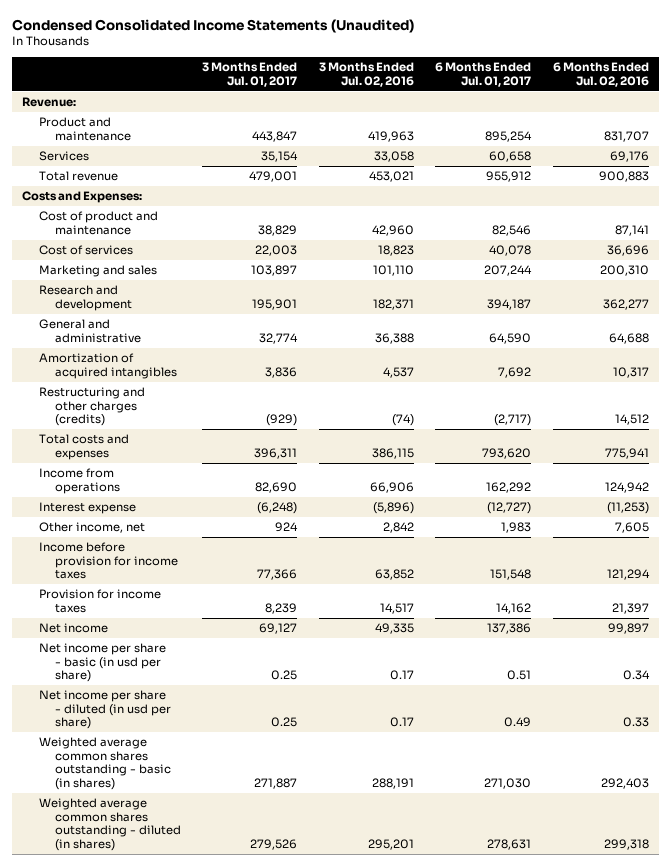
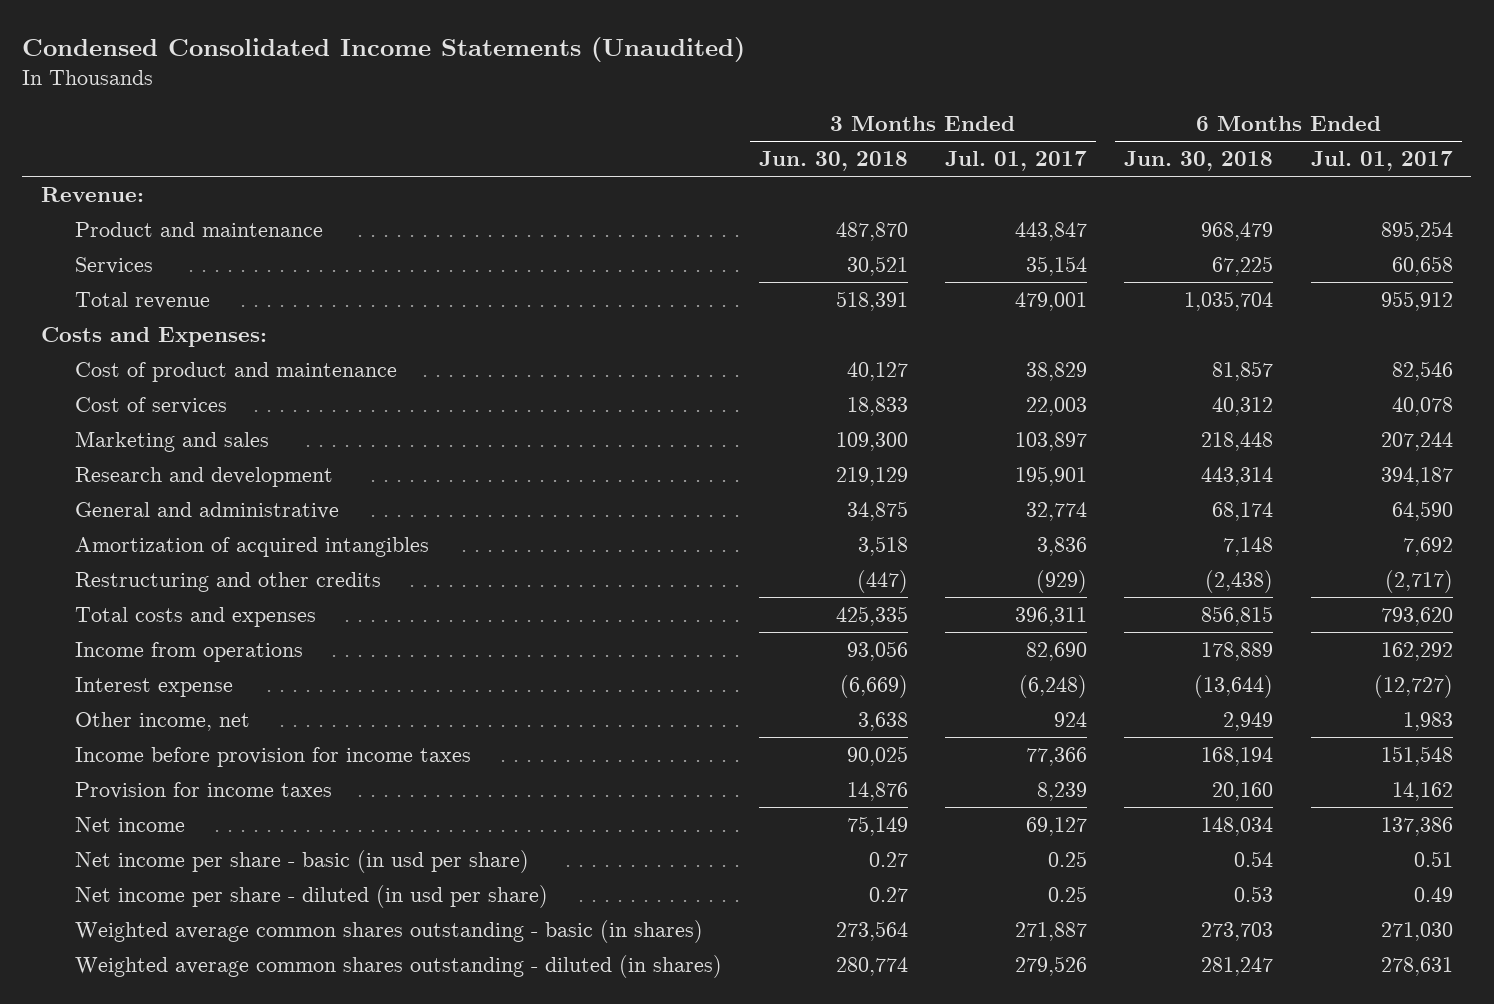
[318,62,414,87] 3 Months Ended Jul. 02, 2016 -> none
[552,62,649,87] 6 Months Ended Jul. 02, 2016 -> none
none -> [758,151,908,172] Jun. 30, 2018
none -> [1124,151,1274,172] Jun. 30, 2018
[38,387,145,427] Restructuring and other charges (credits) -> [74,571,381,592] Restructuring and other credits

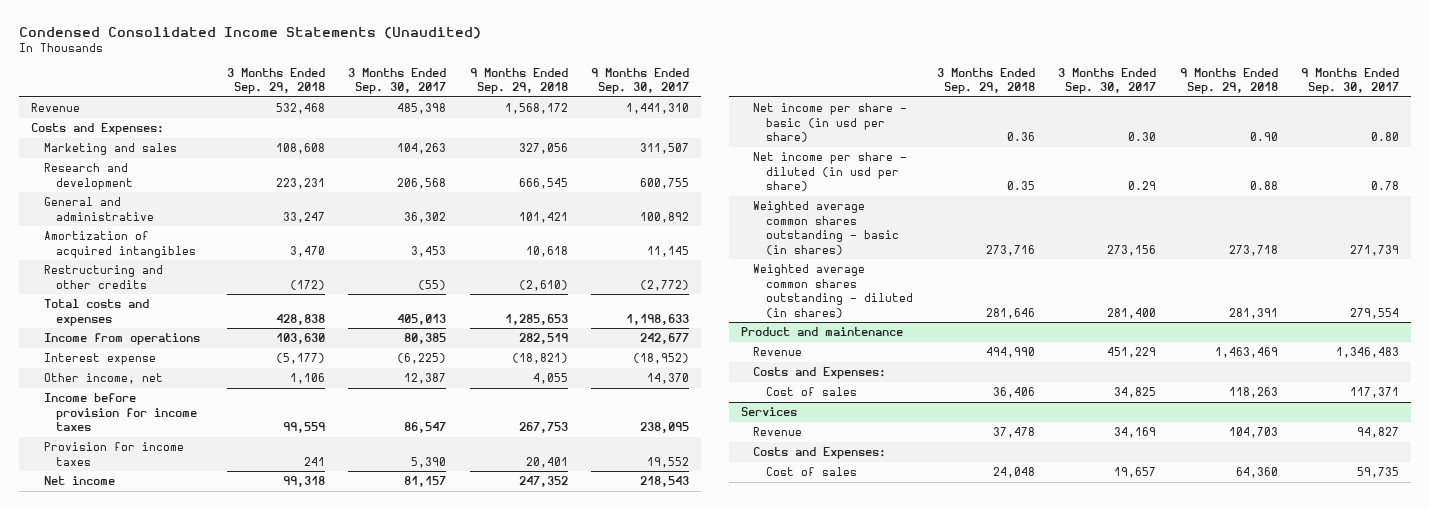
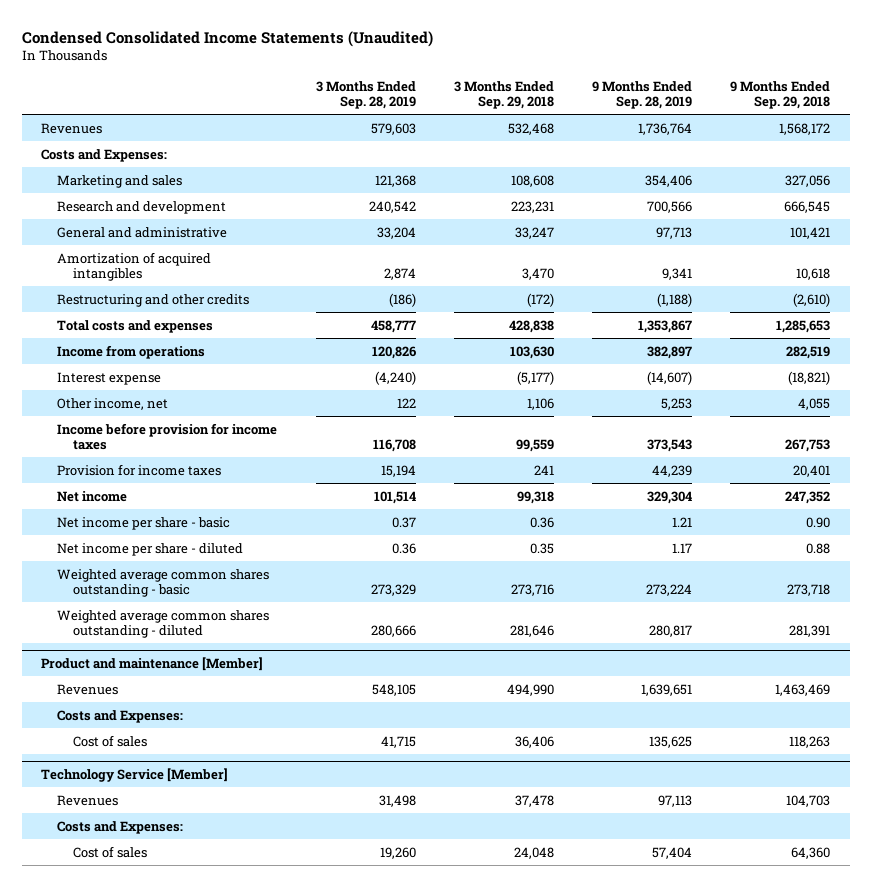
[348,67,447,95] 3 Months Ended Sep. 30, 2017 -> none
[591,67,690,95] 9 Months Ended Sep. 30, 2017 -> none
none -> [315,80,416,110] 3 Months Ended Sep. 28, 2019
none -> [592,80,693,110] 9 Months Ended Sep. 28, 2019
[30,103,80,113] Revenue -> [41,122,103,134] Revenues
[753,103,908,143] Net income per share - basic (in usd per share) -> [57,516,231,530] Net income per share - basic
[753,152,908,192] Net income per share - diluted (in usd per share) -> [57,542,244,556] Net income per share - diluted
[753,201,900,255] Weighted average common shares outstanding - basic (in shares) -> [57,568,270,597] Weighted average common shares outstanding - basic
[753,264,914,318] Weighted average common shares outstanding - diluted (in shares) -> [57,609,270,638] Weighted average common shares outstanding - diluted
[740,327,903,337] Product and maintenance -> [41,657,264,672] Product and maintenance [Member]
[753,347,803,357] Revenue -> [57,683,119,695] Revenues
[740,407,797,417] Services -> [41,768,229,783] Technology Service [Member]
[753,427,803,437] Revenue -> [57,794,119,806] Revenues

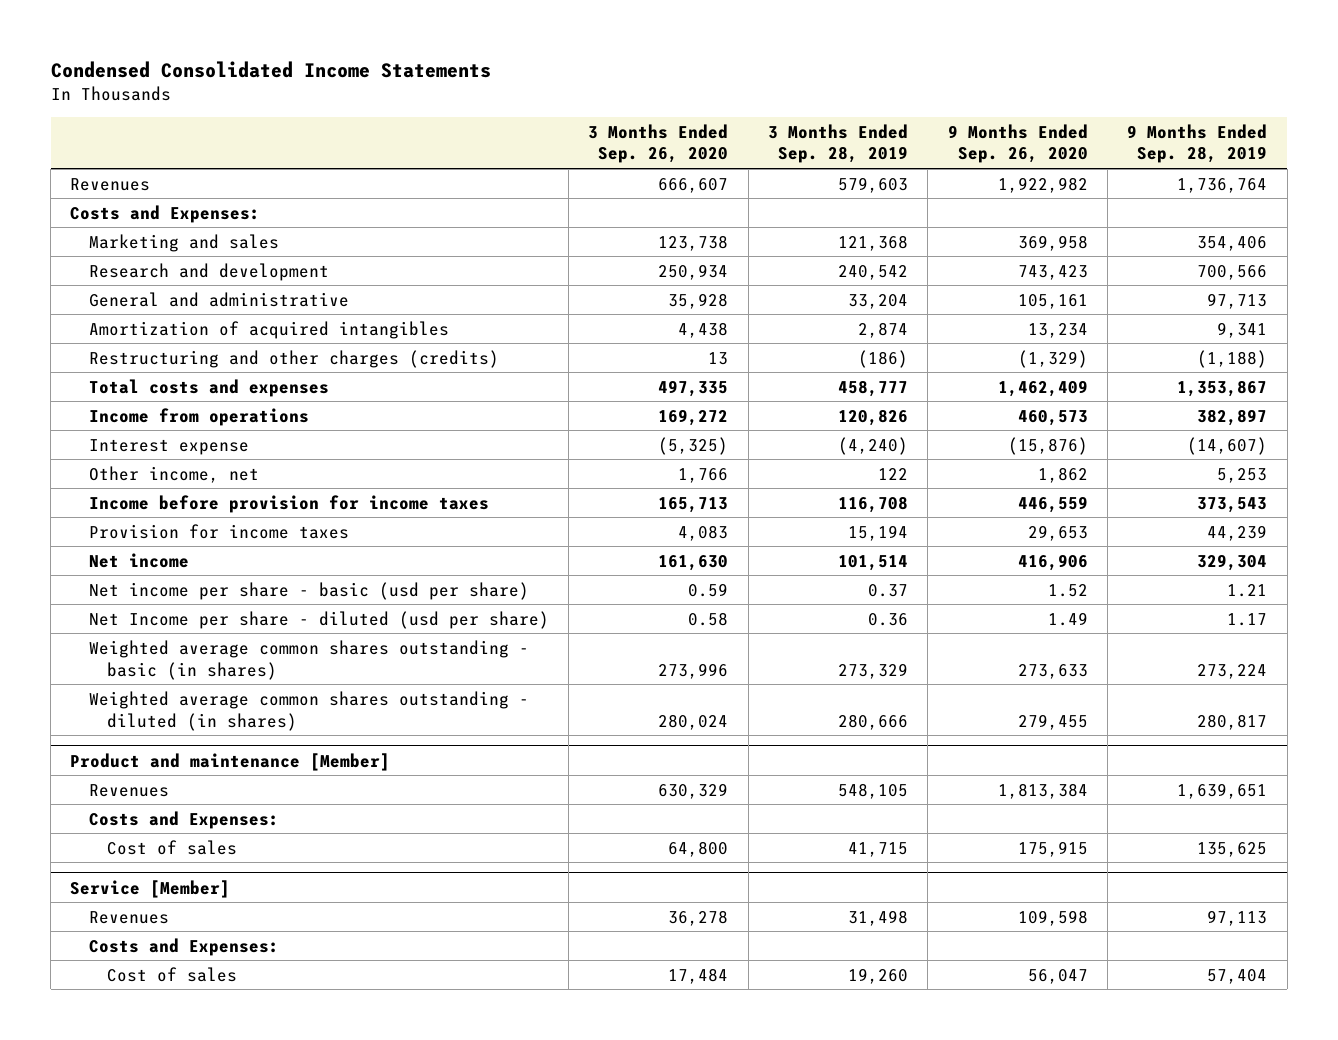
[22,30,434,47] Condensed Consolidated Income Statements (Unaudited) -> [50,61,491,79] Condensed Consolidated Income Statements
[453,80,554,110] 3 Months Ended Sep. 29, 2018 -> none
[730,80,831,110] 9 Months Ended Sep. 29, 2018 -> none
none -> [588,123,729,164] 3 Months Ended Sep. 26, 2020
none -> [947,123,1088,164] 9 Months Ended Sep. 26, 2020
[57,293,250,307] Restructuring and other credits -> [88,349,499,368] Restructuring and other charges (credits)
[57,516,231,530] Net income per share - basic -> [88,581,529,600] Net income per share - basic (usd per share)
[57,542,244,556] Net income per share - diluted -> [88,610,549,629] Net Income per share - diluted (usd per share)
[57,568,270,597] Weighted average common shares outstanding - basic -> [88,639,529,680] Weighted average common shares outstanding - basic (in shares)
[57,609,270,638] Weighted average common shares outstanding - diluted -> [88,690,529,731] Weighted average common shares outstanding - diluted (in shares)
[41,768,229,783] Technology Service [Member] -> [70,879,231,898] Service [Member]

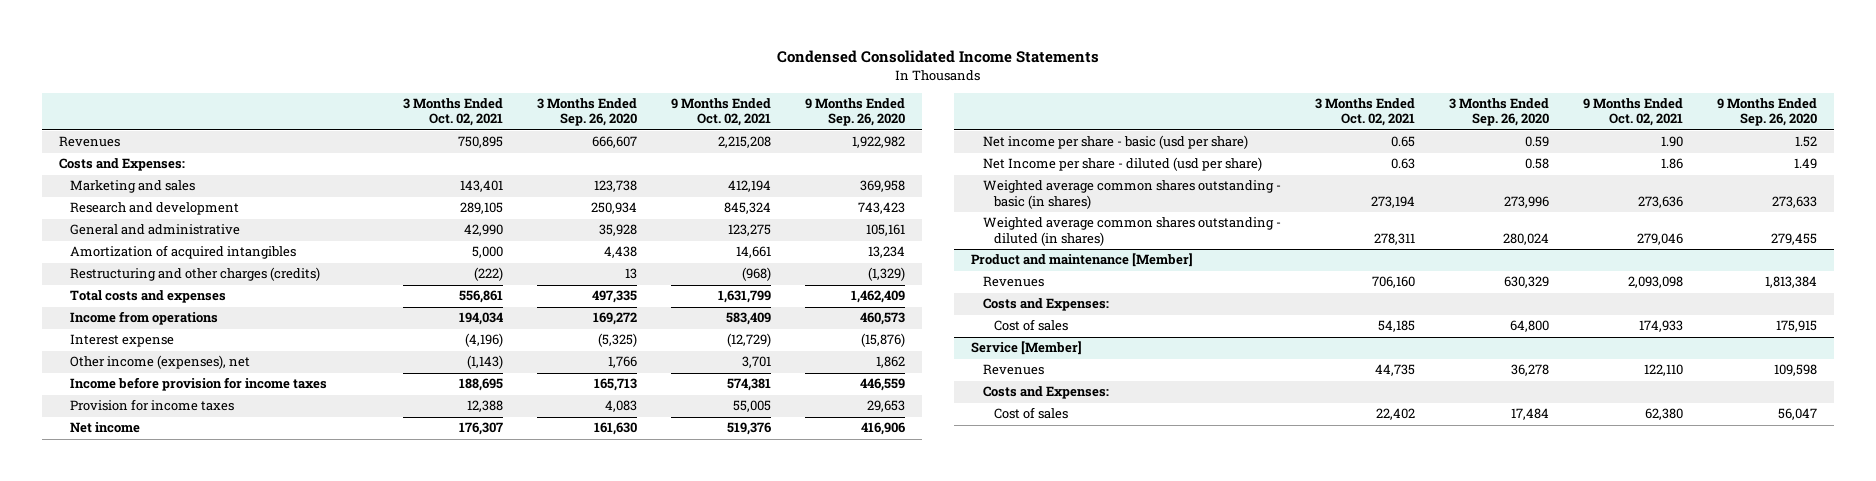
[767,123,908,164] 3 Months Ended Sep. 28, 2019 -> none
[1127,123,1268,164] 9 Months Ended Sep. 28, 2019 -> none
none -> [402,97,503,127] 3 Months Ended Oct. 02, 2021
none -> [670,97,771,127] 9 Months Ended Oct. 02, 2021
[88,465,259,483] Other income, net -> [70,355,251,370] Other income (expenses), net

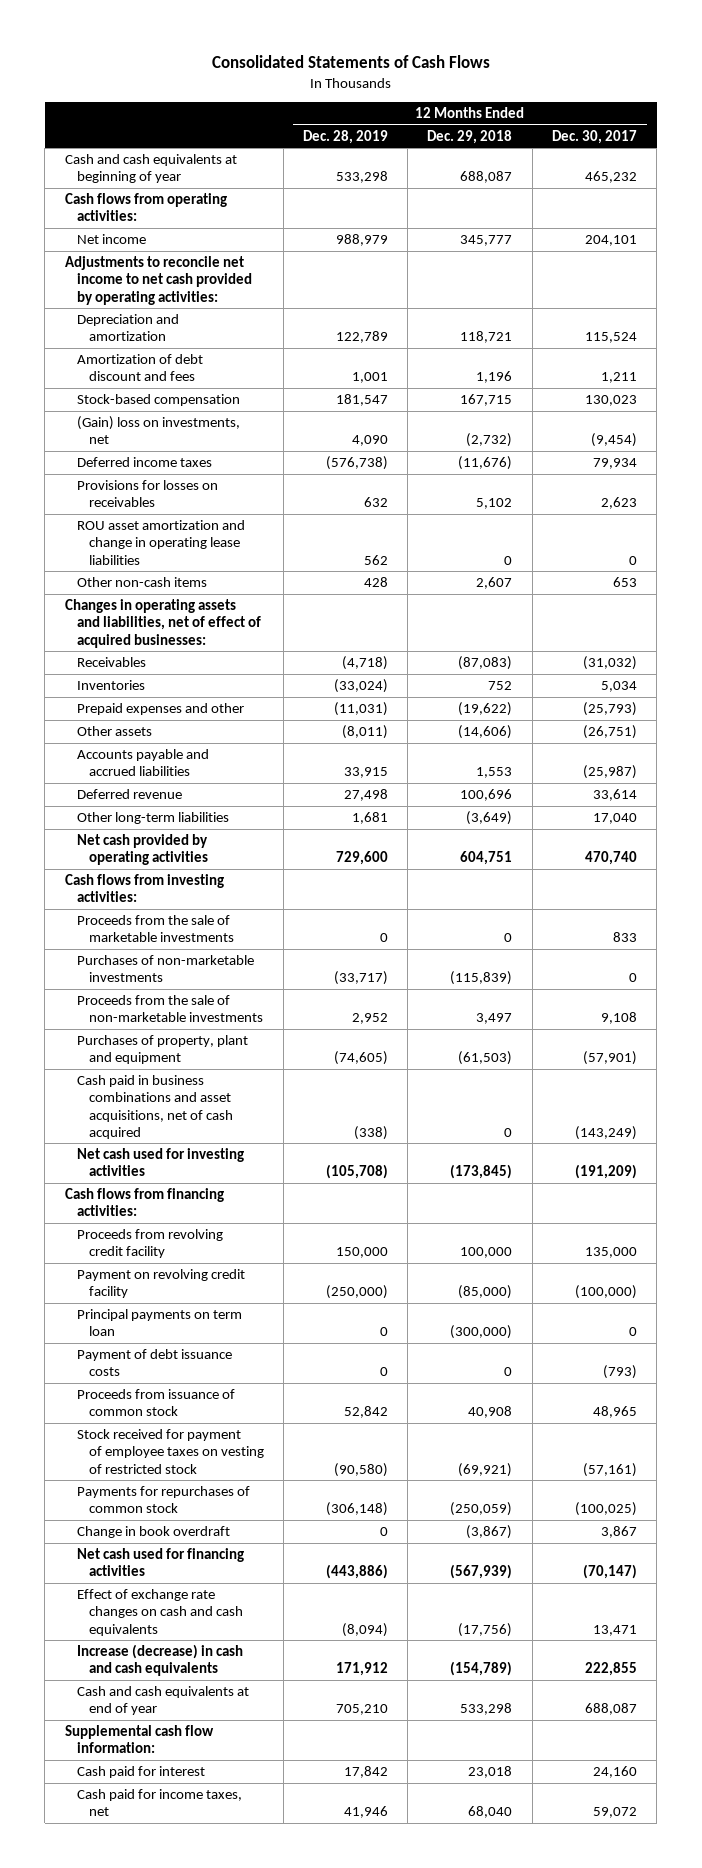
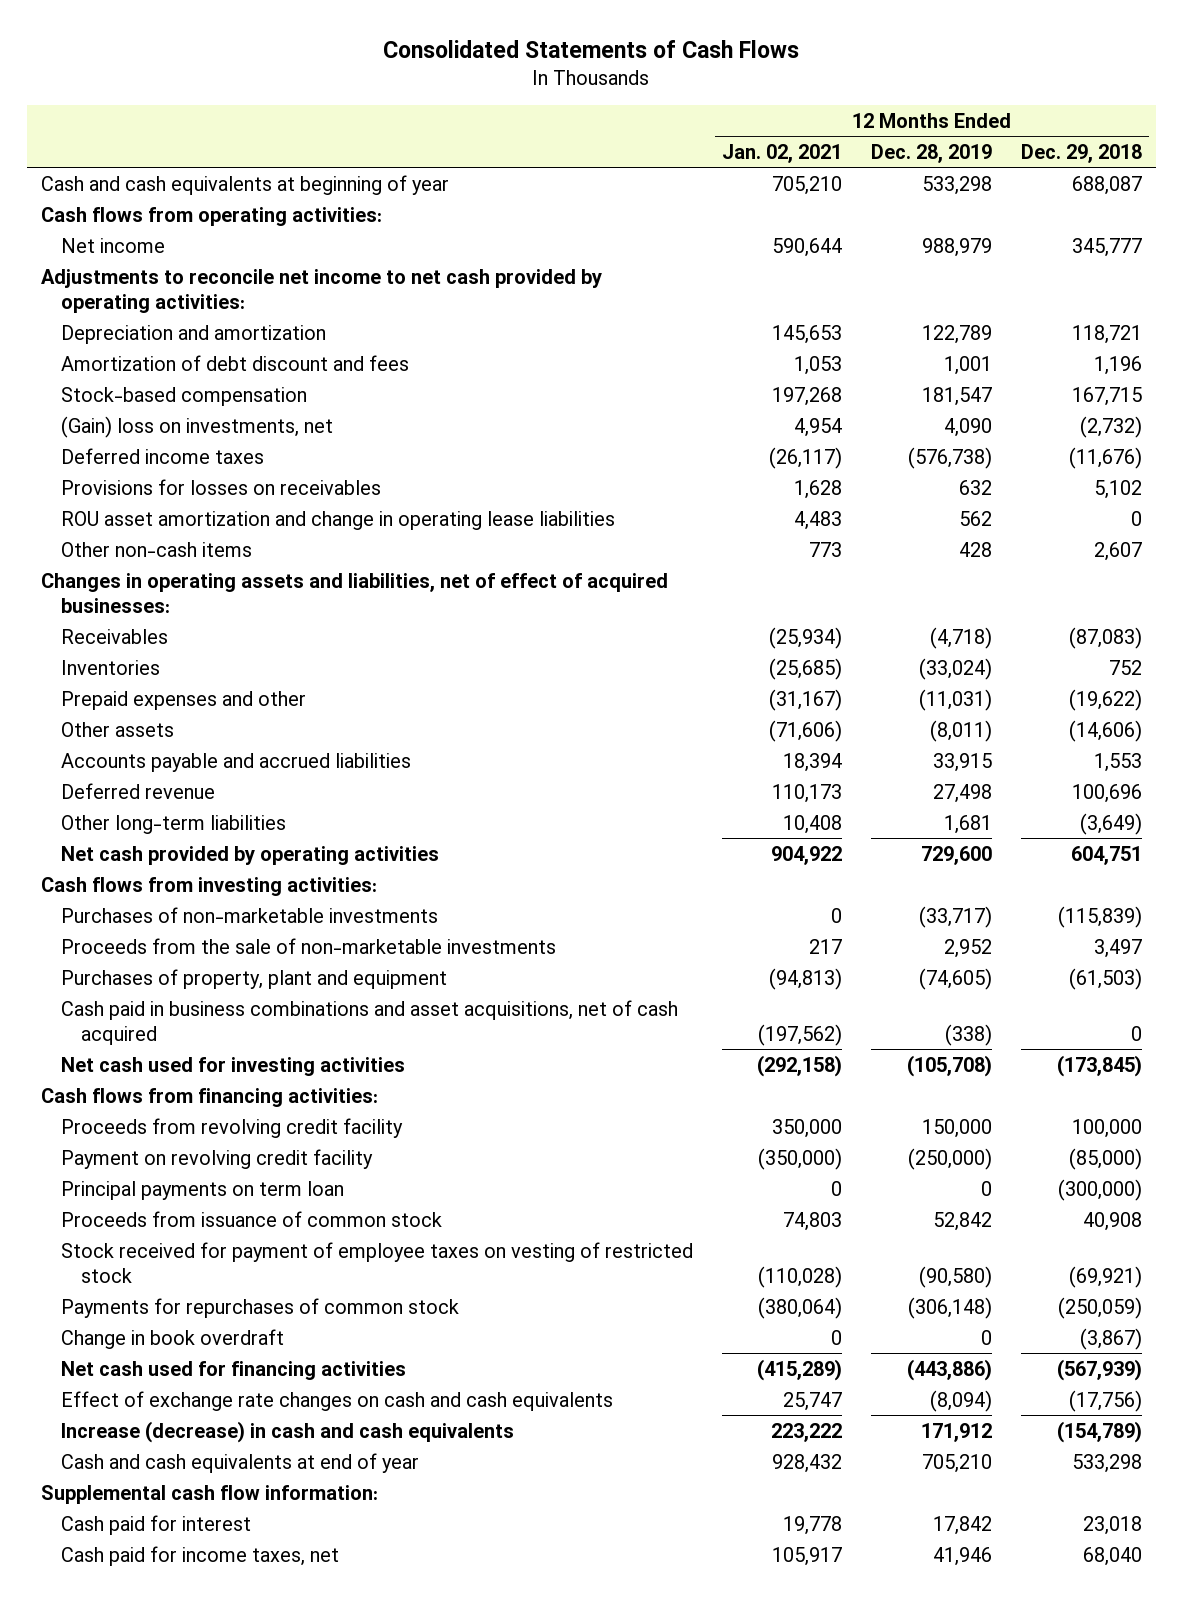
[551,129,637,144] Dec. 30, 2017 -> none
none -> [721,143,842,163] Jan. 02, 2021
[76,915,234,943] Proceeds from the sale of marketable investments -> none
[76,1349,232,1377] Payment of debt issuance costs -> none

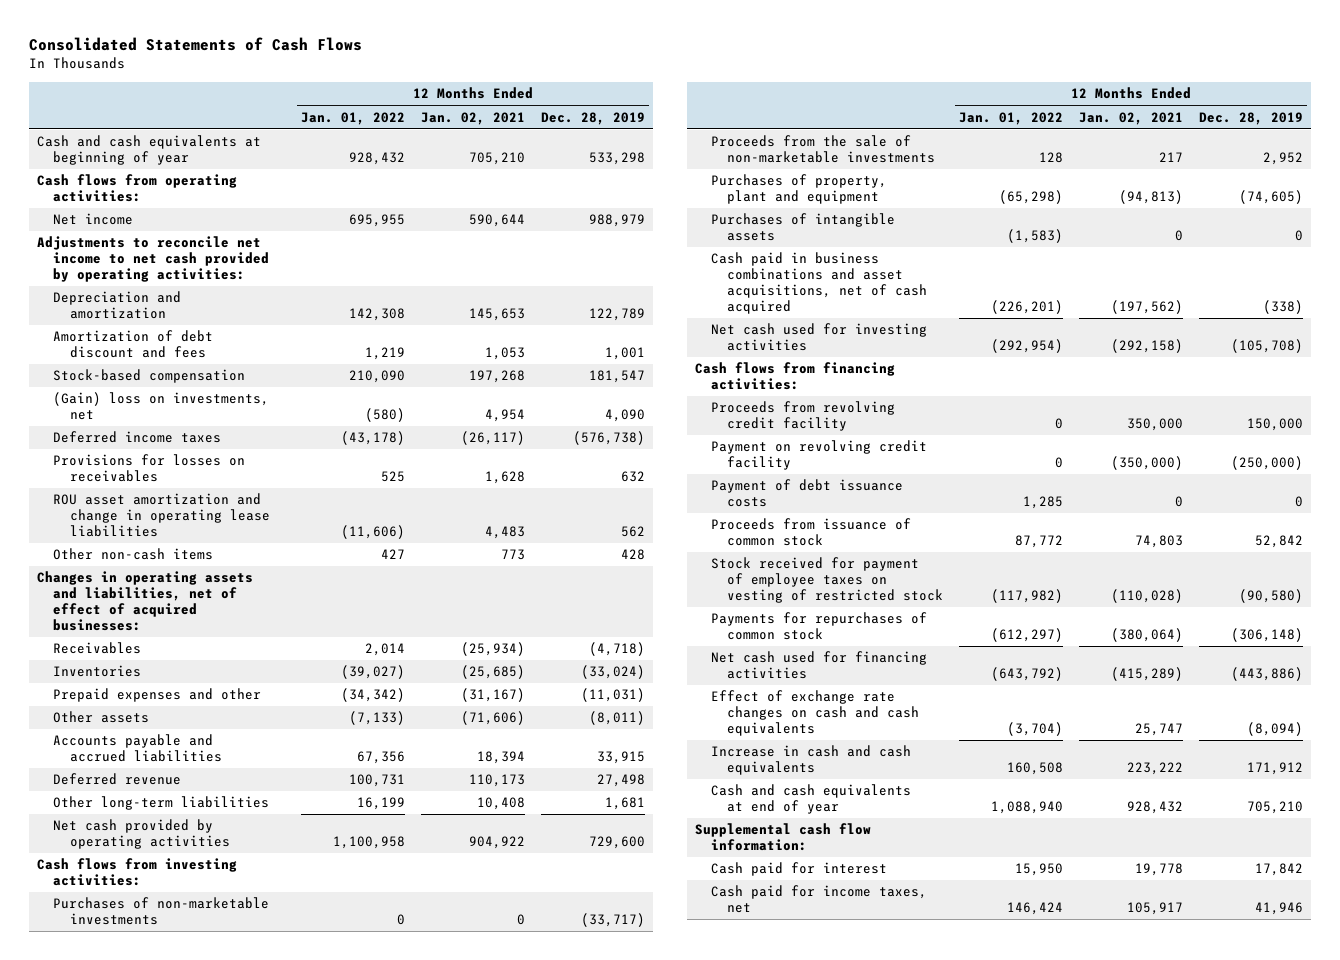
[1020,143,1142,163] Dec. 29, 2018 -> none
none -> [301,111,406,125] Jan. 01, 2022
none -> [710,213,895,242] Purchases of intangible assets
[61,1180,345,1200] Principal payments on term loan -> none
none -> [710,479,903,508] Payment of debt issuance costs
[61,1328,285,1349] Change in book overdraft -> none
[61,1420,515,1443] Increase (decrease) in cash and cash equivalents -> [710,745,911,776] Increase in cash and cash equivalents

